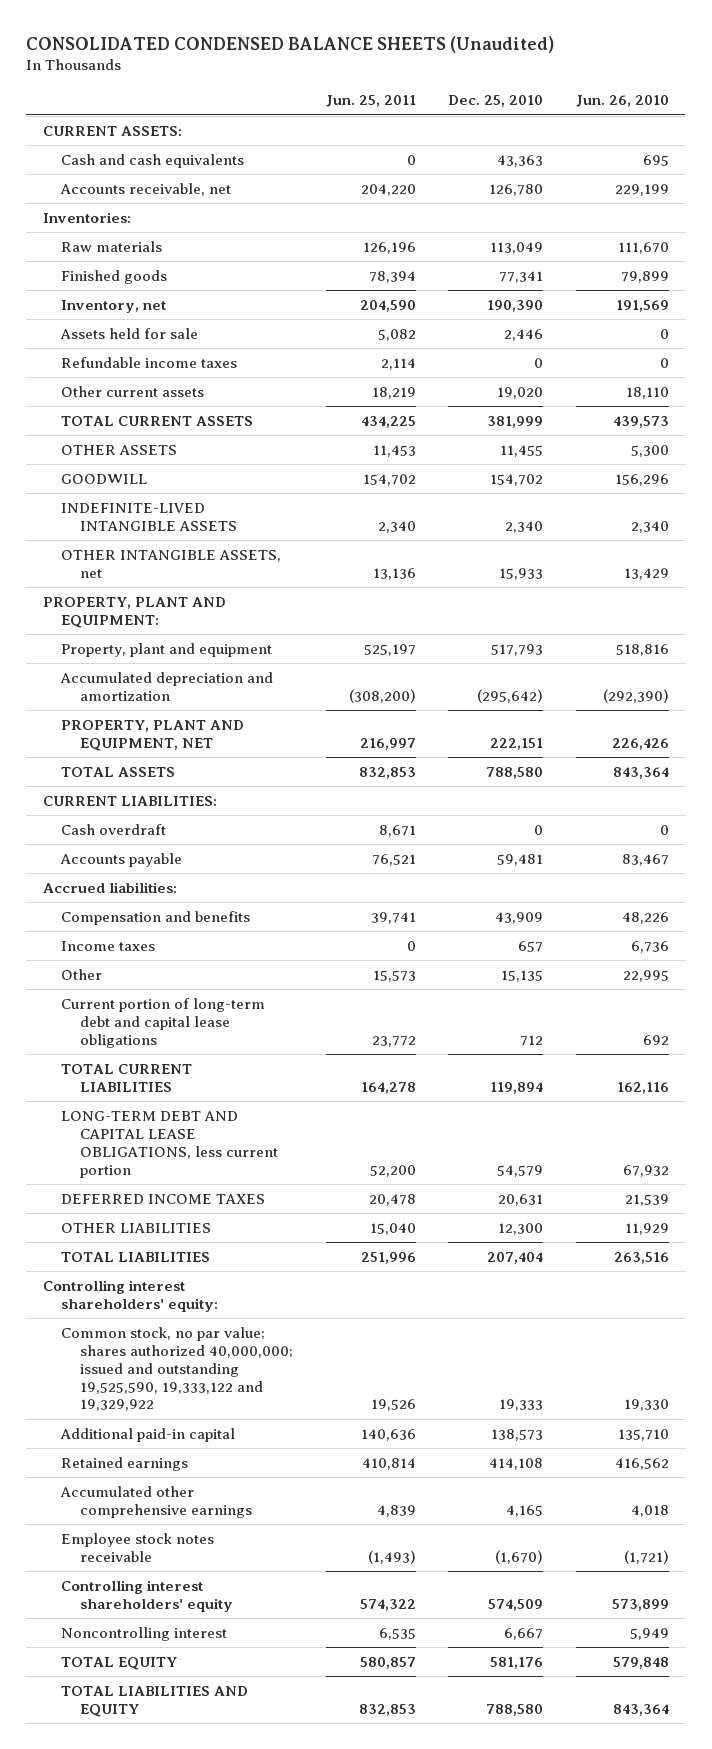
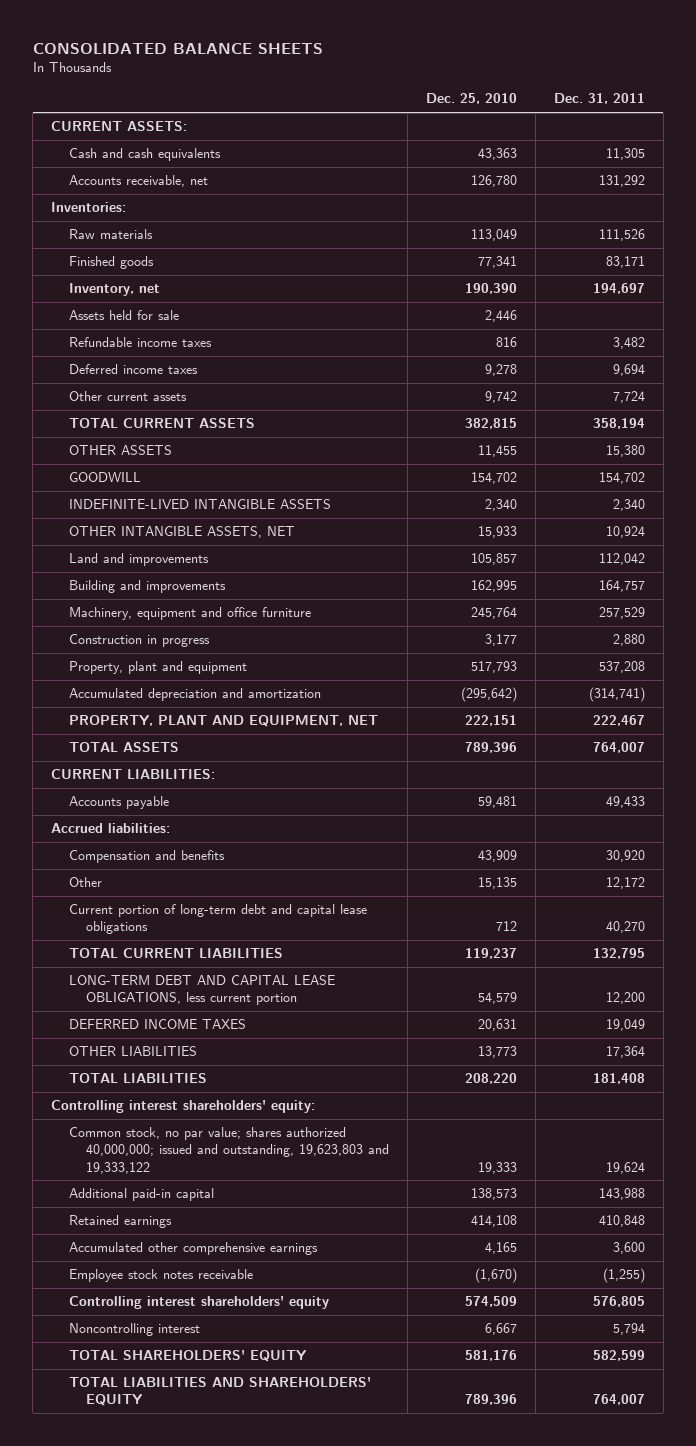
[26,35,555,53] CONSOLIDATED CONDENSED BALANCE SHEETS (Unaudited) -> [32,42,323,54] CONSOLIDATED BALANCE SHEETS
[325,95,416,108] Jun. 25, 2011 -> none
[576,95,670,108] Jun. 26, 2010 -> none
none -> [553,93,645,105] Dec. 31, 2011
[534,357,544,368] 0 -> [495,337,517,348] 816
none -> [68,364,198,375] Deferred income taxes
[497,386,544,399] 19,020 -> [484,391,517,404] 9,742
[487,415,544,428] 381,999 -> [464,418,517,430] 382,815
[42,596,226,628] PROPERTY, PLANT AND EQUIPMENT: -> none
[61,549,282,578] OTHER INTANGIBLE ASSETS, net -> [68,526,295,539] OTHER INTANGIBLE ASSETS, NET
none -> [68,553,209,567] Land and improvements
none -> [68,580,226,594] Building and improvements
none -> [68,607,311,621] Machinery, equipment and office furniture
none -> [68,634,210,648] Construction in progress
[486,766,544,779] 788,580 -> [464,742,517,754] 789,396
[61,823,167,835] Cash overdraft -> none
[61,940,156,951] Income taxes -> none
[490,1081,544,1094] 119,894 -> [464,948,517,960] 119,237
[498,1222,544,1235] 12,300 -> [477,1046,517,1059] 13,773
[487,1251,544,1264] 207,404 -> [464,1073,517,1085] 208,220
[61,1326,293,1412] Common stock, no par value; shares authorized 40,000,000; issued and outstanding 19,525,590, 19,333,122 and 19,329,922 -> [68,1127,389,1174] Common stock, no par value; shares authorized 40,000,000; issued and outstanding, 19,623,803 and 19,333,122
[61,1656,178,1670] TOTAL EQUITY -> [68,1350,306,1363] TOTAL SHAREHOLDERS' EQUITY
[61,1685,249,1717] TOTAL LIABILITIES AND EQUITY -> [68,1377,371,1407] TOTAL LIABILITIES AND SHAREHOLDERS' EQUITY
[486,1703,544,1716] 788,580 -> [464,1394,517,1406] 789,396

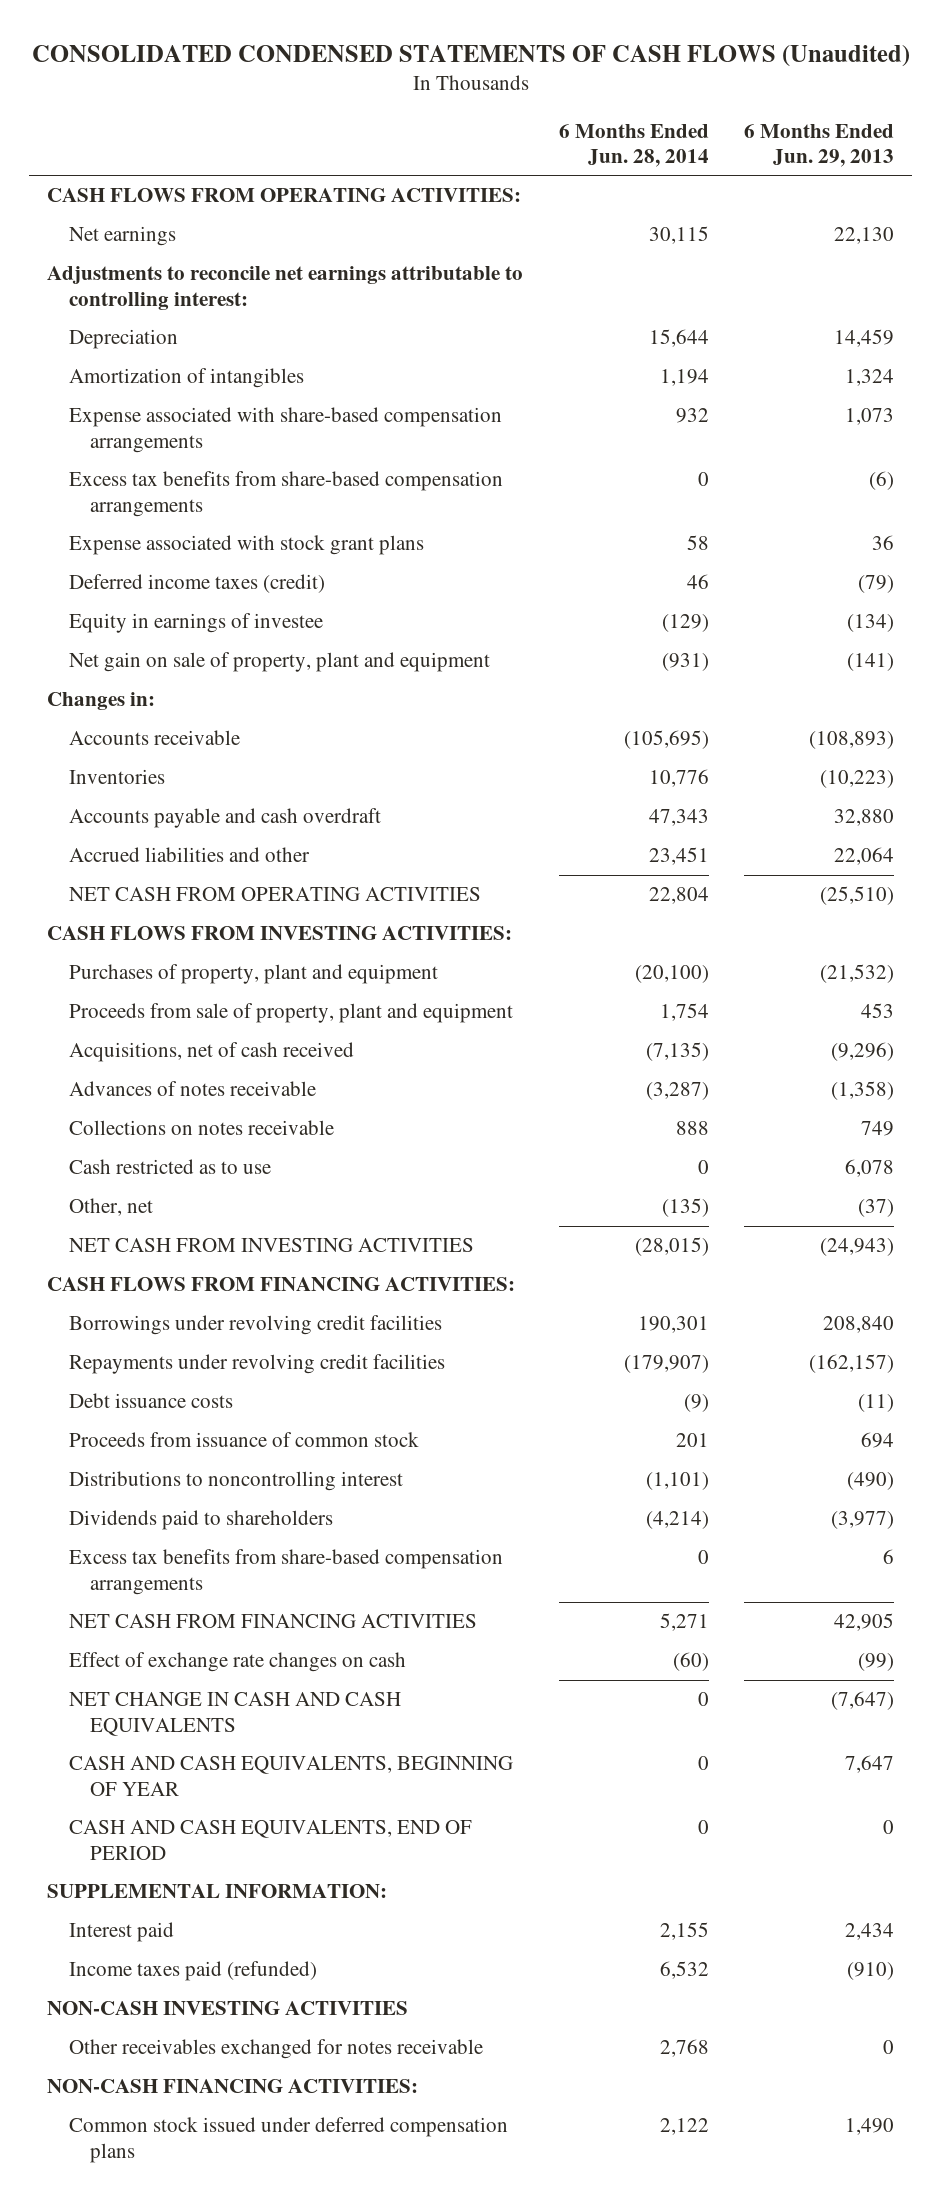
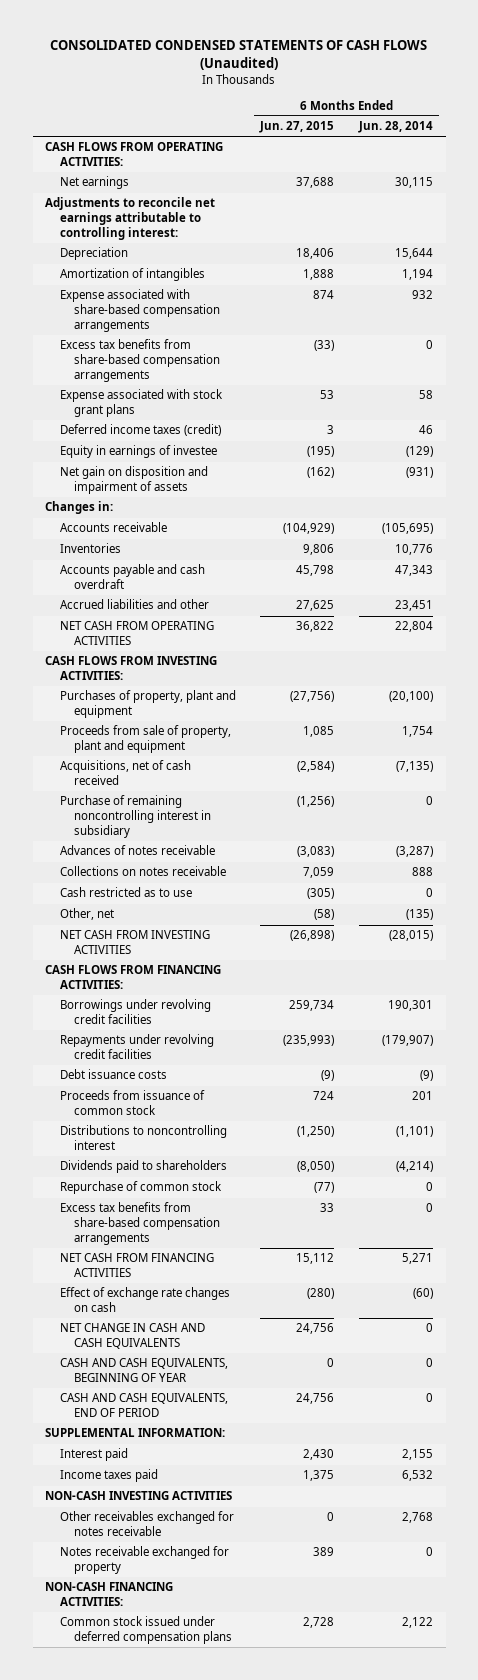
[744,123,895,167] 6 Months Ended Jun. 29, 2013 -> none
none -> [259,121,335,134] Jun. 27, 2015
[68,652,490,673] Net gain on sale of property, plant and equipment -> [59,466,208,495] Net gain on disposition and impairment of assets
none -> [59,795,211,839] Purchase of remaining noncontrolling interest in subsidiary
none -> [59,1181,222,1195] Repurchase of common stock
[68,1961,317,1982] Income taxes paid (refunded) -> [59,1469,158,1483] Income taxes paid
none -> [59,1546,229,1575] Notes receivable exchanged for property

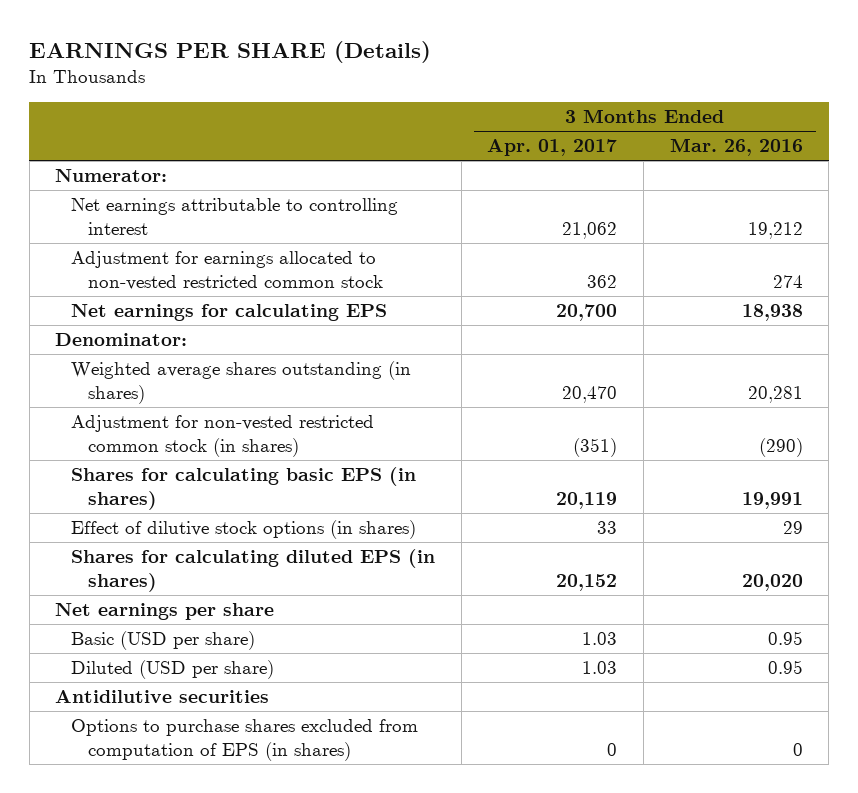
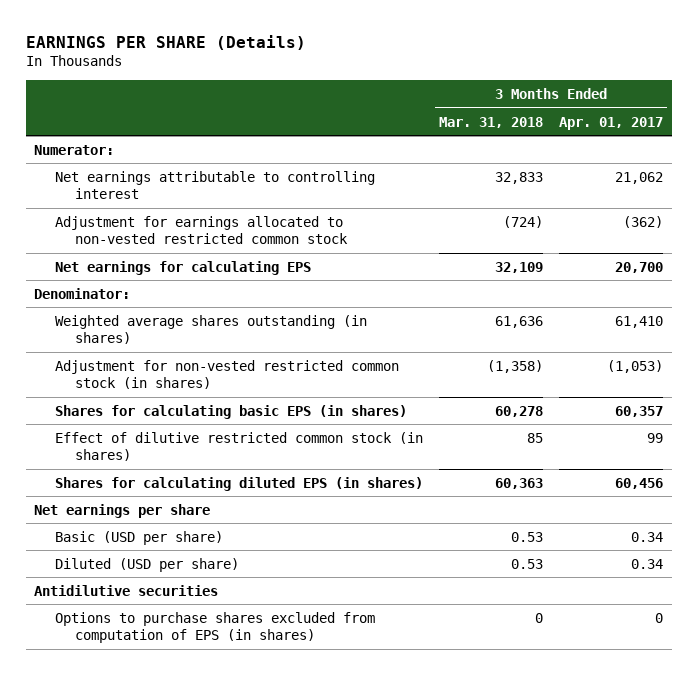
[669,138,803,157] Mar. 26, 2016 -> none
none -> [439,116,544,128] Mar. 31, 2018
[587,274,618,288] 362 -> [623,215,664,228] (362)
[562,385,618,403] 20,470 -> [615,315,664,328] 61,410
[573,437,618,457] (351) -> [607,359,664,373] (1,053)
[556,491,618,509] 20,119 -> [615,405,664,417] 60,357
[71,519,417,539] Effect of dilutive stock options (in shares) -> [54,431,423,462] Effect of dilutive restricted common stock (in shares)
[597,520,618,534] 33 -> [647,432,664,443] 99
[556,573,618,591] 20,152 -> [615,477,664,489] 60,456
[582,631,618,645] 1.03 -> [631,531,664,542] 0.34
[582,660,618,674] 1.03 -> [631,558,664,569] 0.34

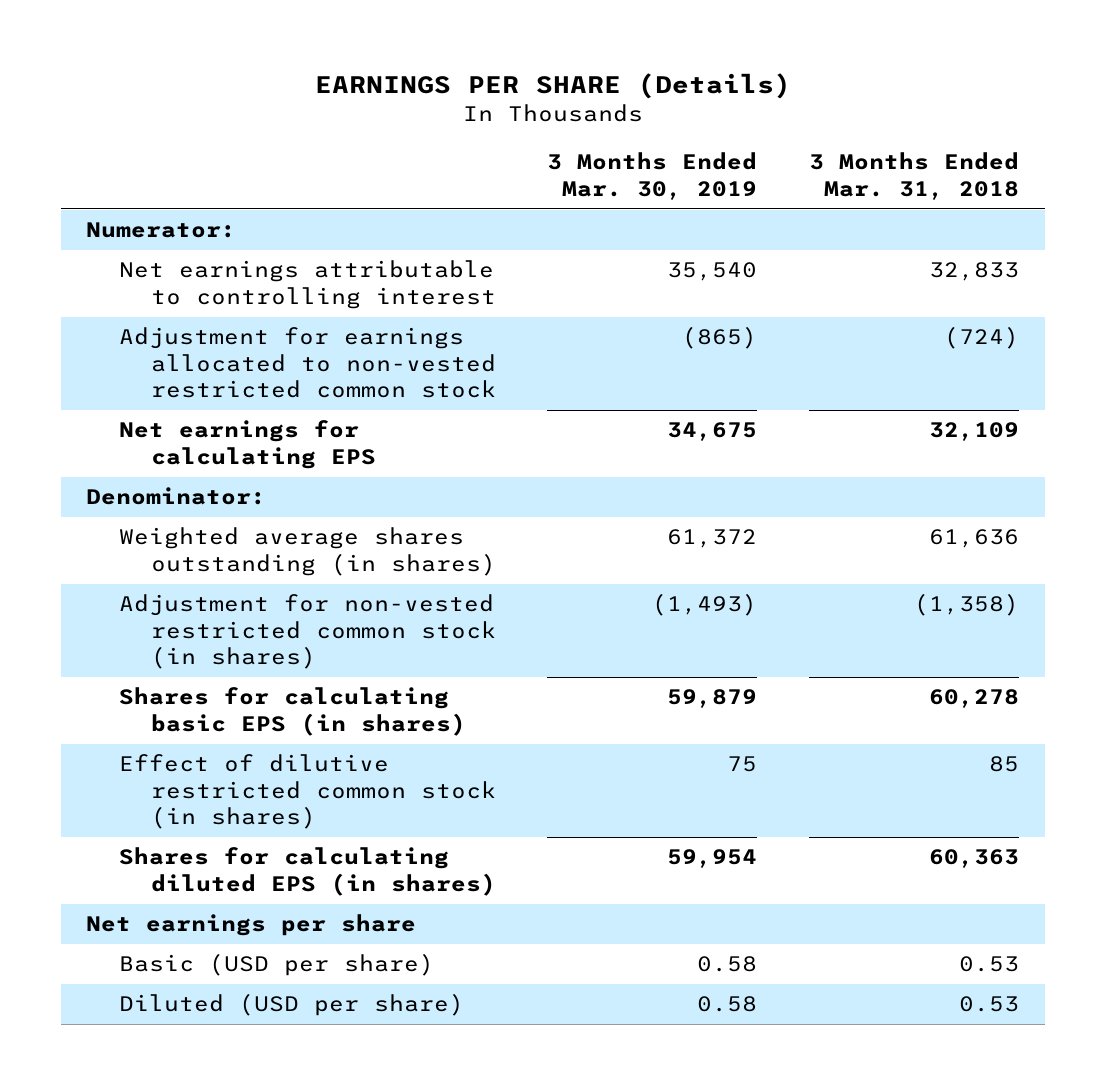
[559,116,664,130] Apr. 01, 2017 -> none
none -> [547,152,758,200] 3 Months Ended Mar. 30, 2019
[34,584,219,596] Antidilutive securities -> none
[54,611,375,644] Options to purchase shares excluded from computation of EPS (in shares) -> none

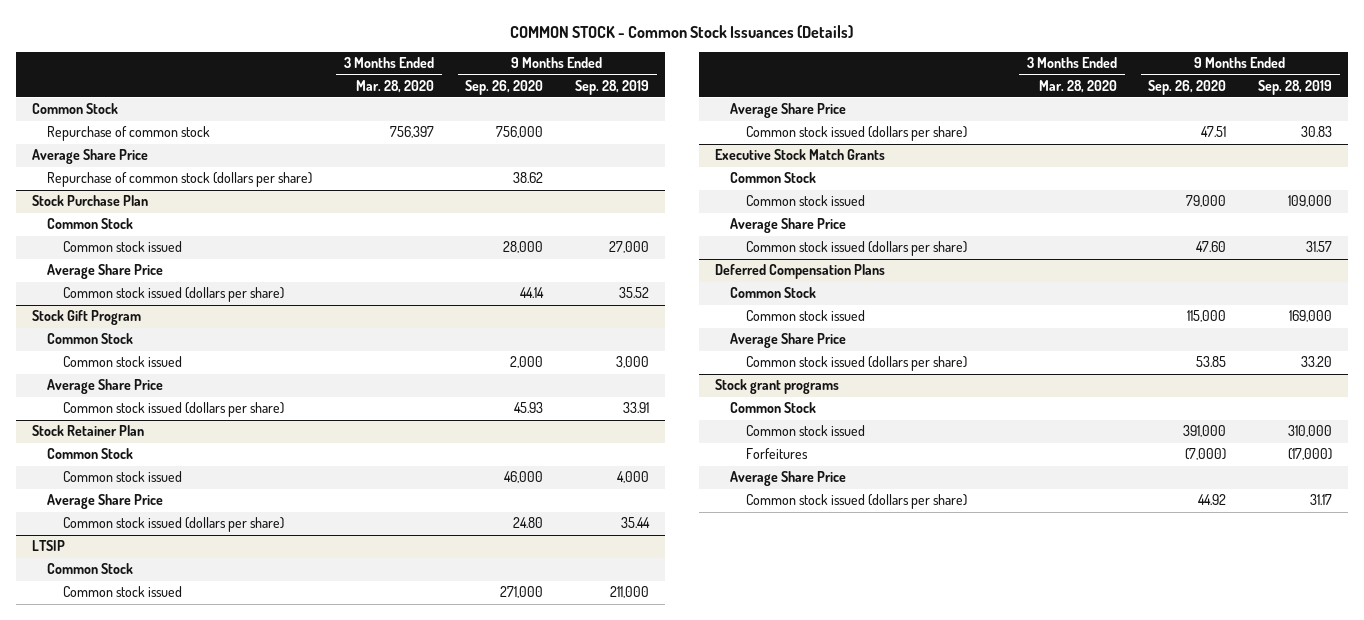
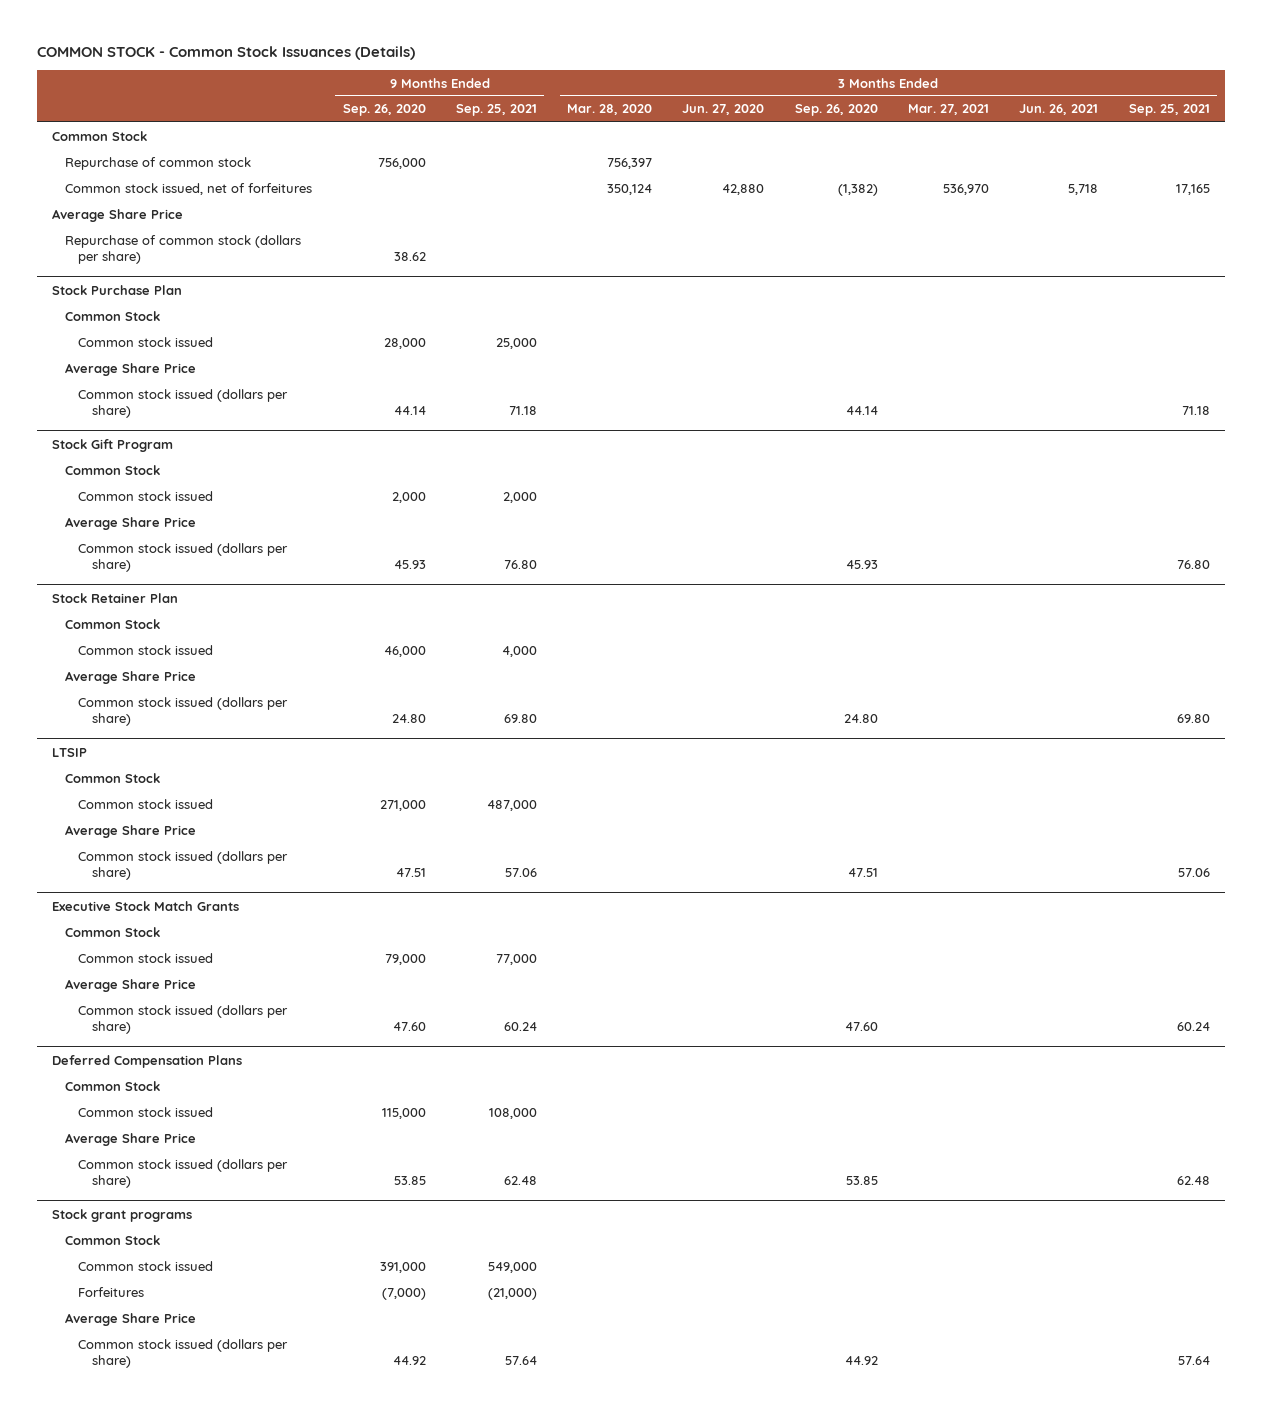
[574,79,649,95] Sep. 28, 2019 -> none
none -> [455,104,537,117] Sep. 25, 2021
none -> [682,104,765,116] Jun. 27, 2020
none -> [794,104,878,117] Sep. 26, 2020
none -> [907,104,989,116] Mar. 27, 2021
none -> [1019,104,1099,116] Jun. 26, 2021
none -> [1128,104,1210,117] Sep. 25, 2021
none -> [65,182,313,195] Common stock issued, net of forfeitures

